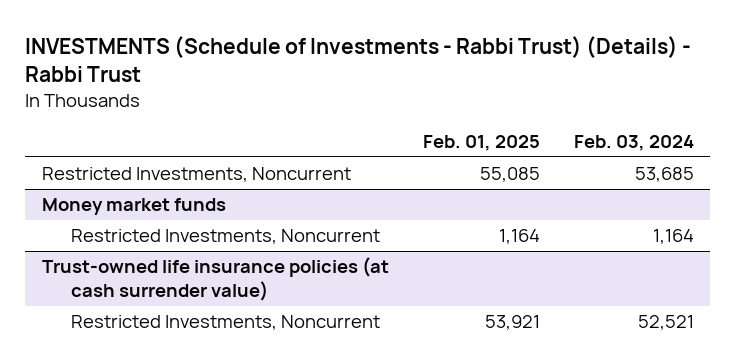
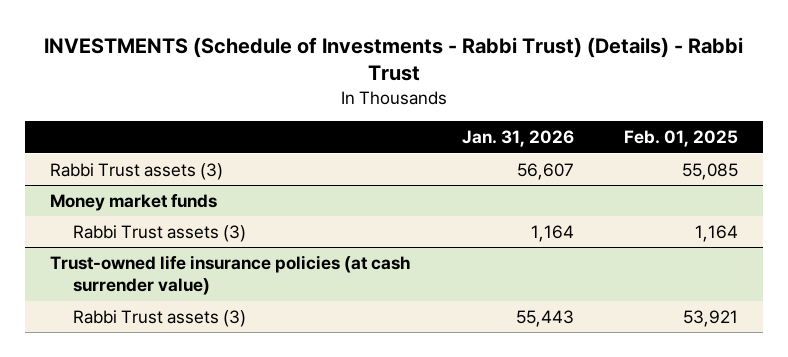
[573,134,694,151] Feb. 03, 2024 -> none
none -> [461,130,574,148] Jan. 31, 2026
[42,167,352,183] Restricted Investments, Noncurrent -> [50,162,224,180] Rabbi Trust assets (3)
[71,229,381,245] Restricted Investments, Noncurrent -> [72,224,246,242] Rabbi Trust assets (3)
[71,315,381,331] Restricted Investments, Noncurrent -> [72,309,246,327] Rabbi Trust assets (3)

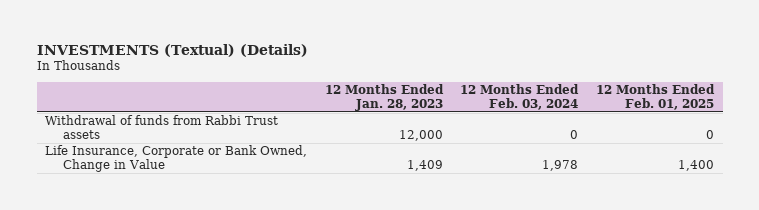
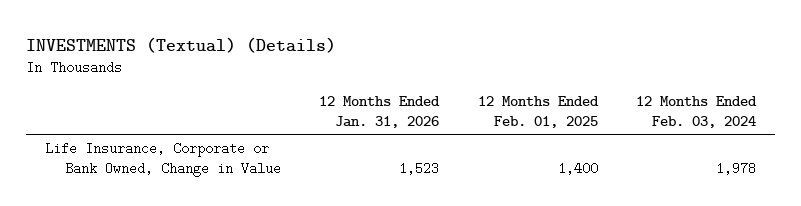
[324,84,444,111] 12 Months Ended Jan. 28, 2023 -> none
none -> [319,96,441,129] 12 Months Ended Jan. 31, 2026
[45,115,279,139] Withdrawal of funds from Rabbi Trust assets -> none

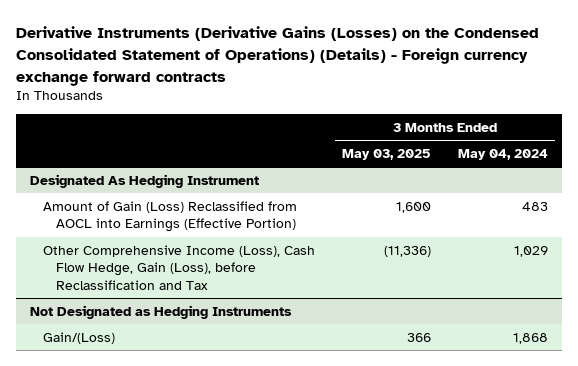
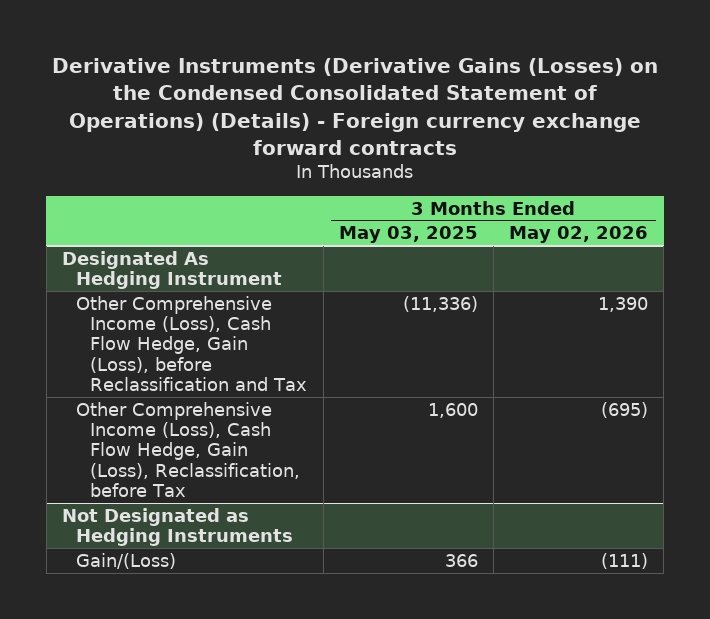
[458,149,549,161] May 04, 2024 -> none
none -> [509,226,649,244] May 02, 2026
[43,200,298,233] Amount of Gain (Loss) Reclassified from AOCL into Earnings (Effective Portion) -> none
none -> [76,401,301,497] Other Comprehensive Income (Loss), Cash Flow Hedge, Gain (Loss), Reclassification, before Tax

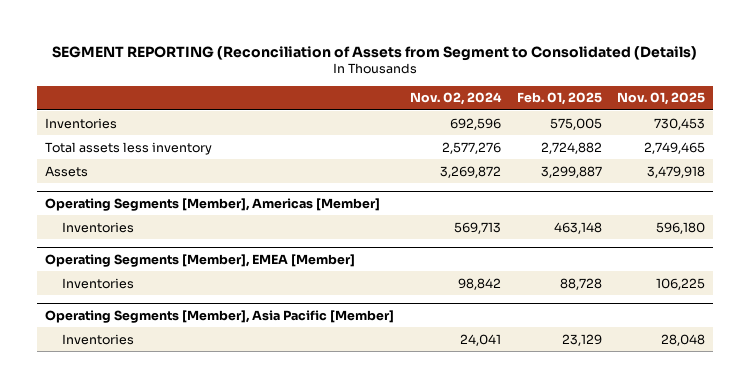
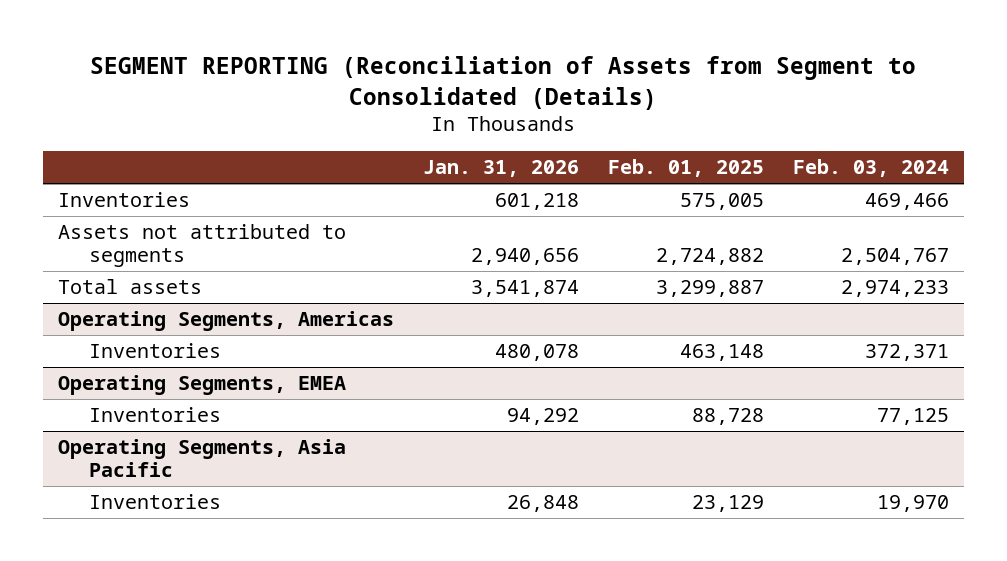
[409,92,502,106] Nov. 02, 2024 -> none
[617,92,706,106] Nov. 01, 2025 -> none
none -> [422,160,579,178] Jan. 31, 2026
none -> [793,159,950,178] Feb. 03, 2024
[45,141,213,155] Total assets less inventory -> [57,224,346,267] Assets not attributed to segments
[45,165,89,177] Assets -> [57,279,202,295] Total assets
[45,197,381,211] Operating Segments [Member], Americas [Member] -> [57,311,394,332] Operating Segments, Americas
[45,253,356,267] Operating Segments [Member], EMEA [Member] -> [57,375,346,396] Operating Segments, EMEA
[45,309,395,323] Operating Segments [Member], Asia Pacific [Member] -> [57,439,346,477] Operating Segments, Asia Pacific

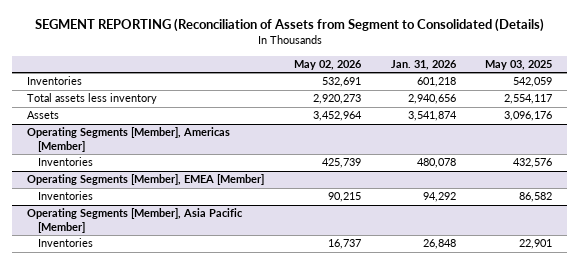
[607,159,764,178] Feb. 01, 2025 -> none
[793,159,950,178] Feb. 03, 2024 -> none
none -> [293,60,362,71] May 02, 2026
none -> [485,60,553,71] May 03, 2025
[57,224,346,267] Assets not attributed to segments -> [26,93,157,105] Total assets less inventory
[57,279,202,295] Total assets -> [26,111,59,120] Assets
[57,311,394,332] Operating Segments, Americas -> [26,127,230,152] Operating Segments [Member], Americas [Member]
[57,375,346,396] Operating Segments, EMEA -> [26,174,264,186] Operating Segments [Member], EMEA [Member]
[57,439,346,477] Operating Segments, Asia Pacific -> [26,208,243,233] Operating Segments [Member], Asia Pacific [Member]

